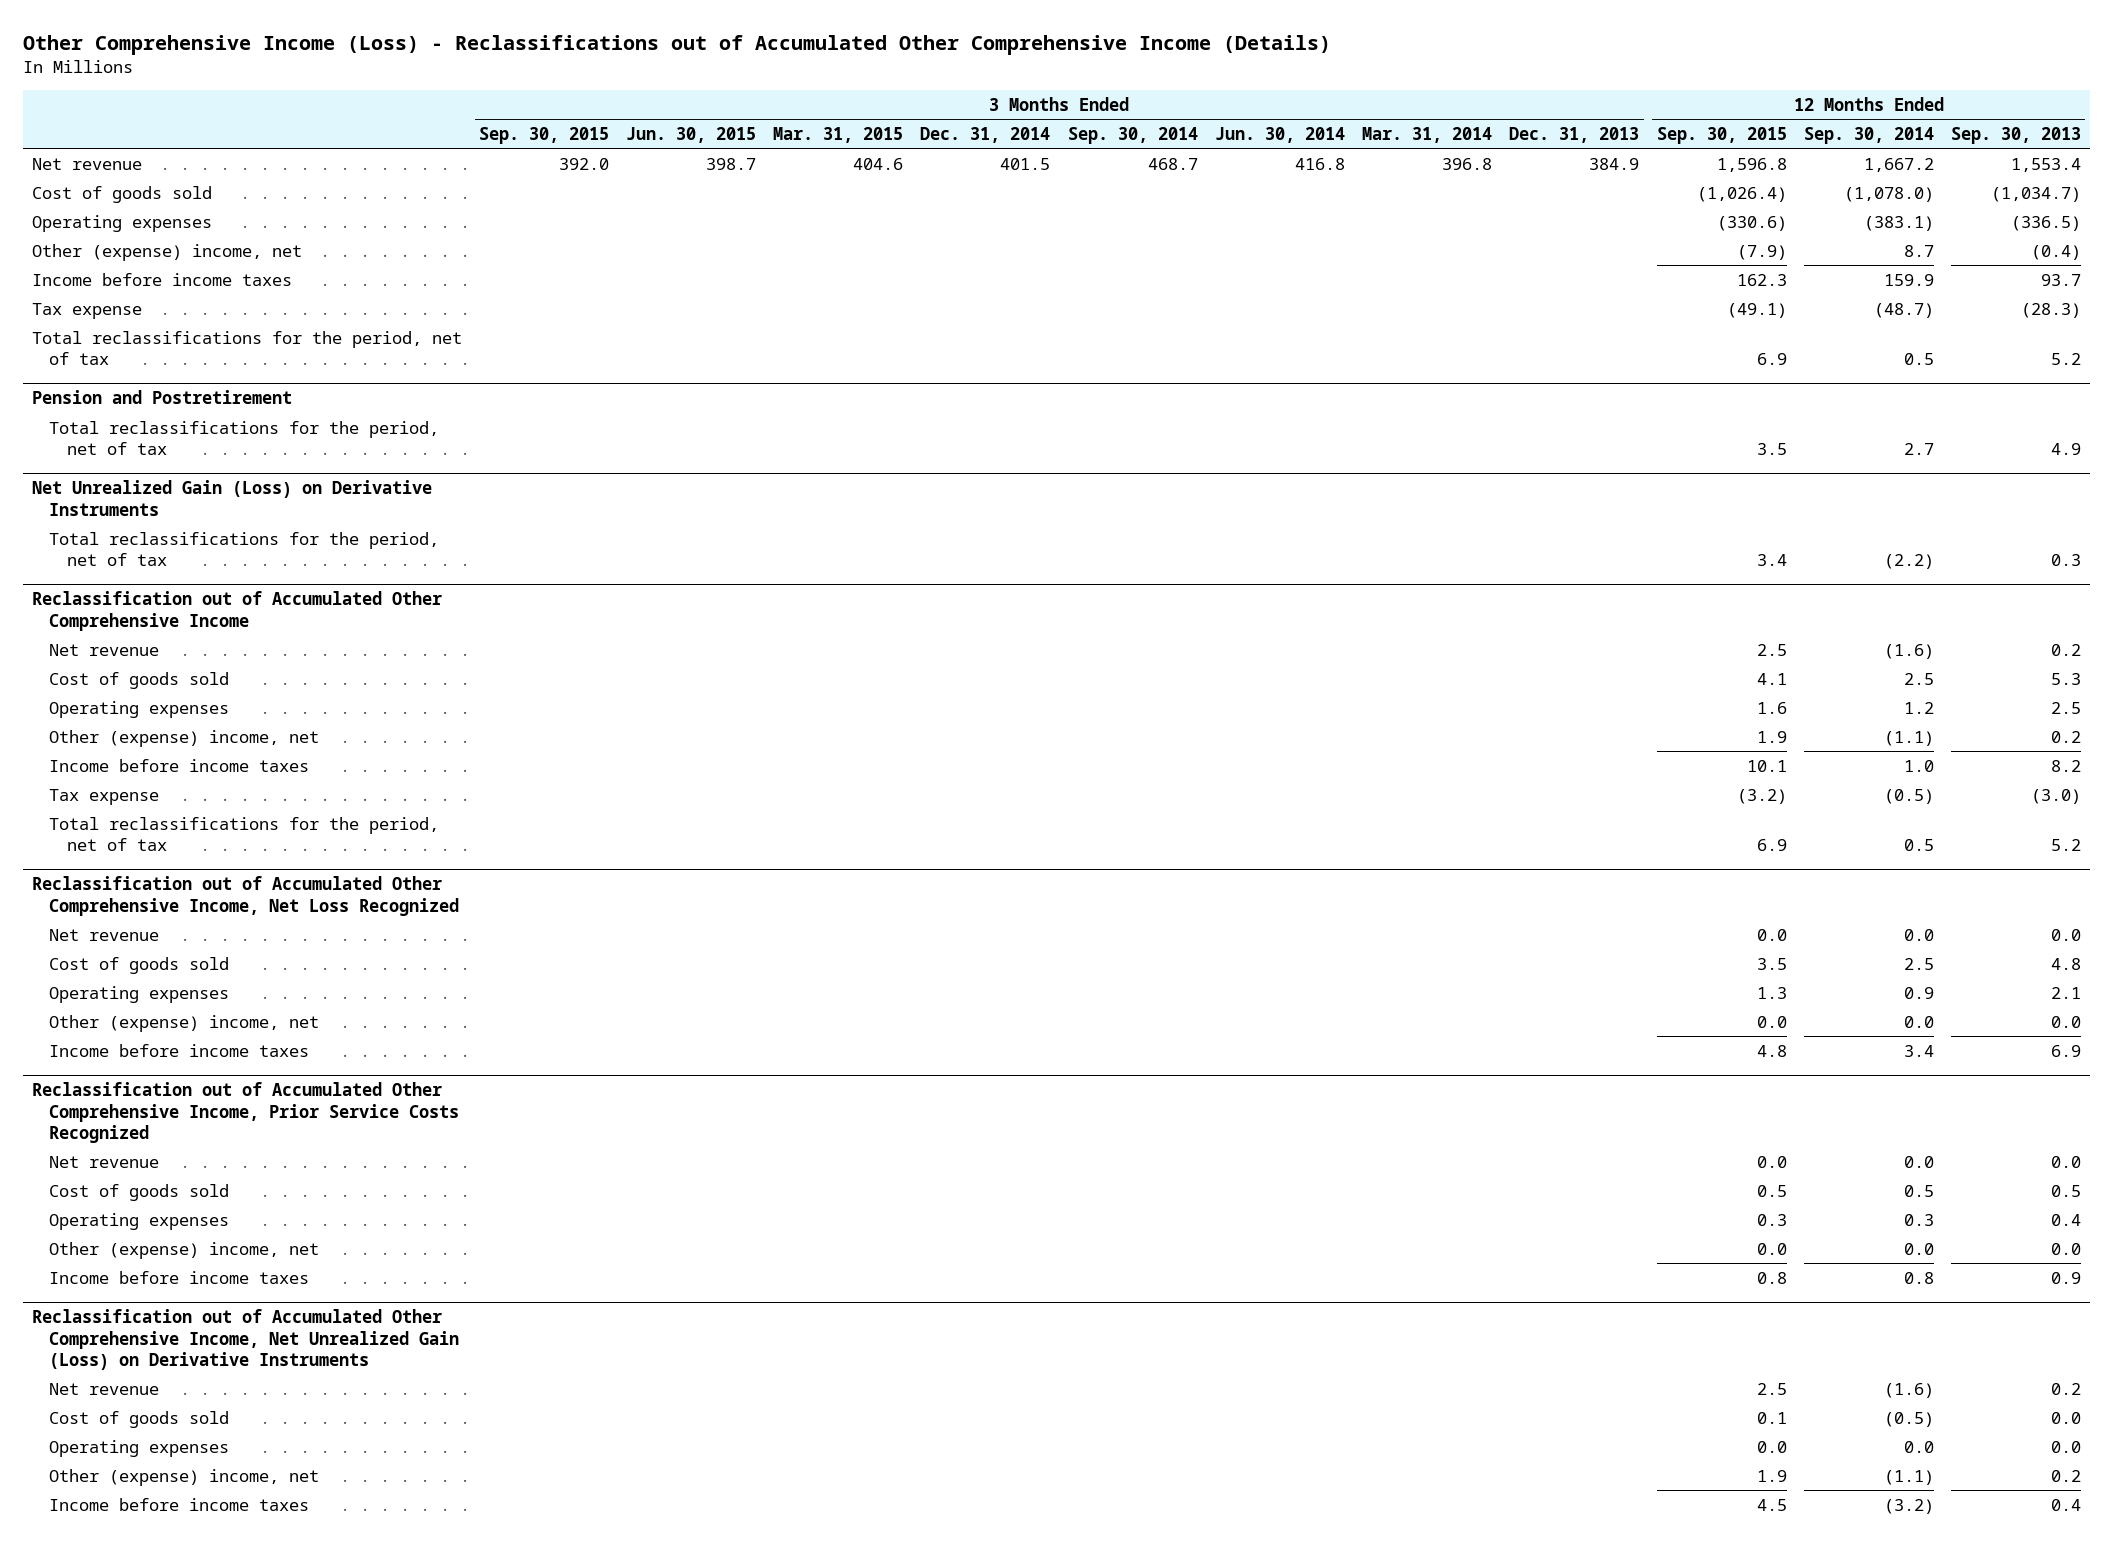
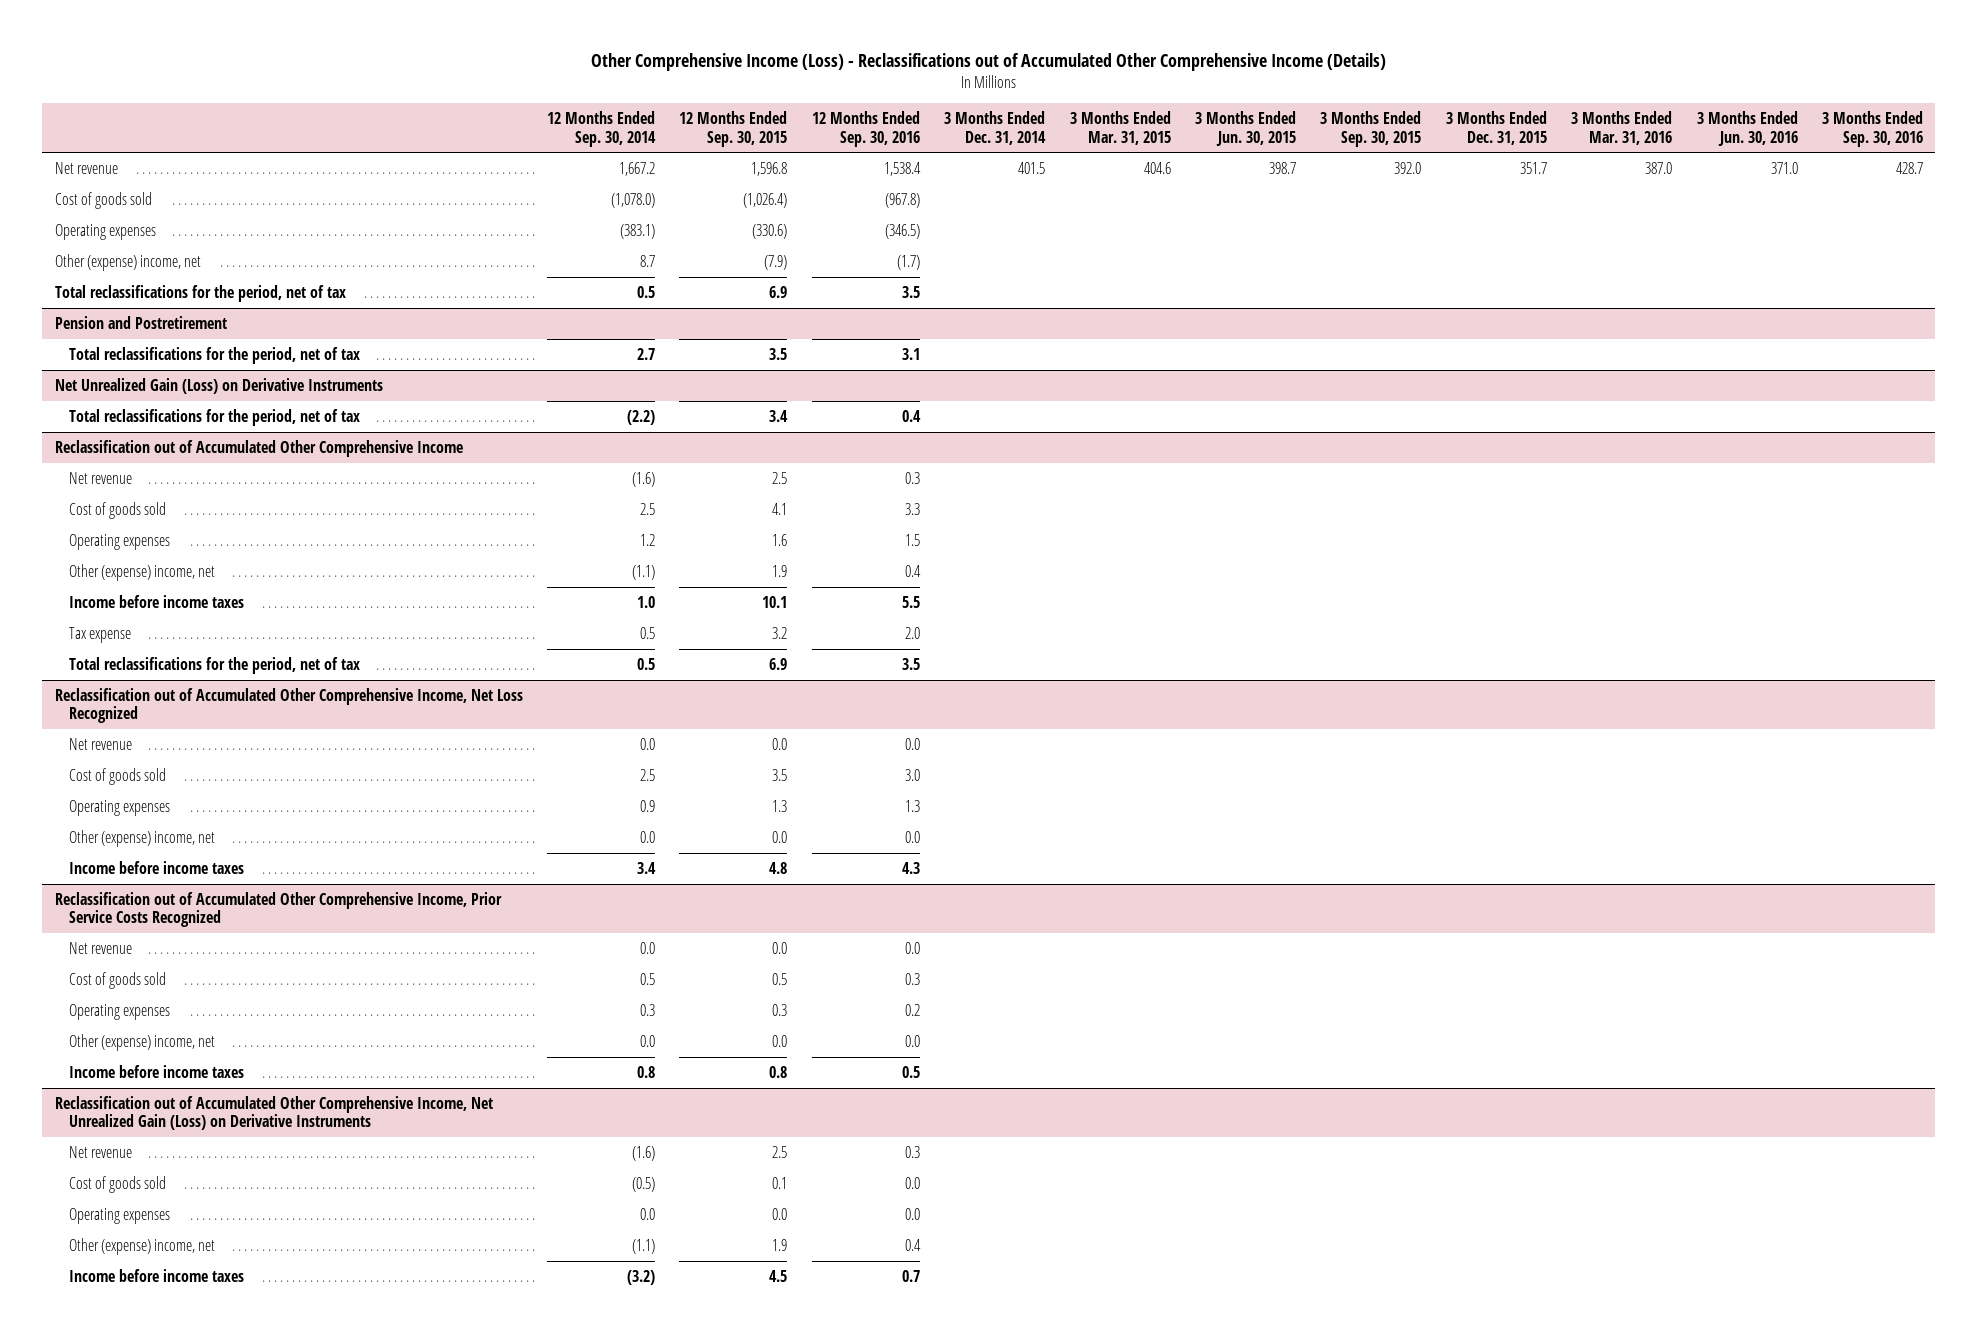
[1067,126,1198,144] Sep. 30, 2014 -> none
[1214,126,1345,143] Jun. 30, 2014 -> none
[1362,126,1493,143] Mar. 31, 2014 -> none
[1509,126,1640,143] Dec. 31, 2013 -> none
[1950,126,2081,144] Sep. 30, 2013 -> none
none -> [811,111,920,147] 12 Months Ended Sep. 30, 2016
none -> [1445,111,1547,145] 3 Months Ended Dec. 31, 2015
none -> [1571,111,1673,145] 3 Months Ended Mar. 31, 2016
none -> [1696,111,1798,146] 3 Months Ended Jun. 30, 2016
none -> [1822,111,1924,147] 3 Months Ended Sep. 30, 2016
[31,272,292,286] Income before income taxes -> none
[31,302,142,319] Tax expense -> none
[1736,788,1787,804] (3.2) -> [772,626,788,639] 3.2
[1883,788,1934,804] (0.5) -> [640,626,656,639] 0.5

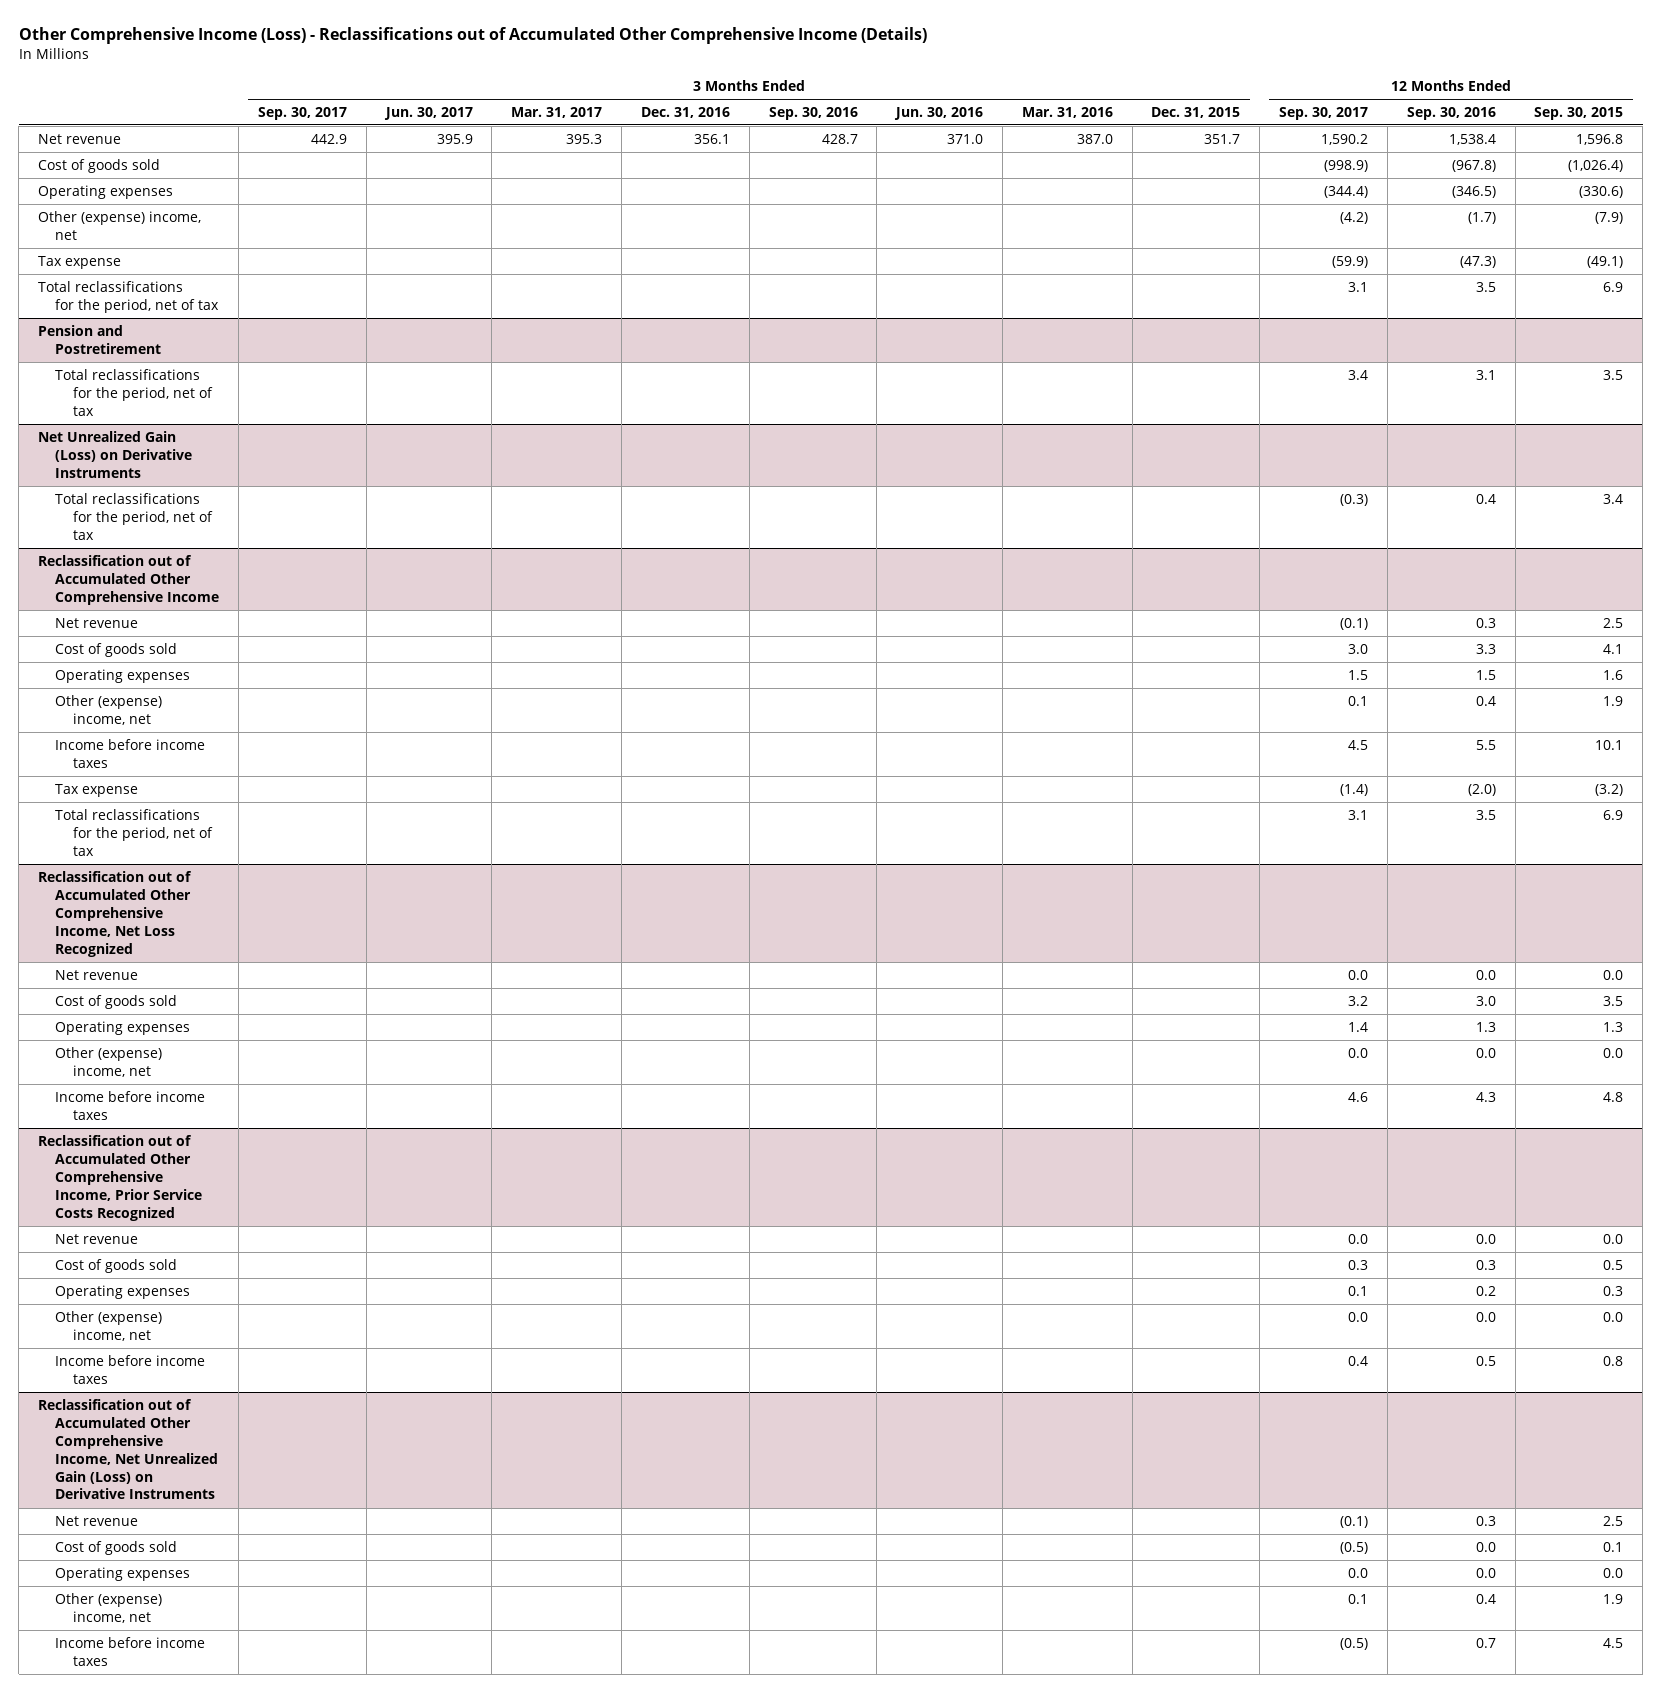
[547,111,657,147] 12 Months Ended Sep. 30, 2014 -> none
[944,111,1047,145] 3 Months Ended Dec. 31, 2014 -> none
[1069,111,1171,145] 3 Months Ended Mar. 31, 2015 -> none
[1195,111,1297,146] 3 Months Ended Jun. 30, 2015 -> none
[1320,111,1422,147] 3 Months Ended Sep. 30, 2015 -> none
none -> [258,106,348,120] Sep. 30, 2017
none -> [383,106,473,120] Jun. 30, 2017
none -> [511,106,603,118] Mar. 31, 2017
none -> [640,106,730,118] Dec. 31, 2016
none -> [1279,106,1369,120] Sep. 30, 2017
none -> [38,255,122,269] Tax expense
[772,626,788,639] 3.2 -> [1595,783,1624,796] (3.2)
[904,626,920,639] 2.0 -> [1467,783,1496,796] (2.0)

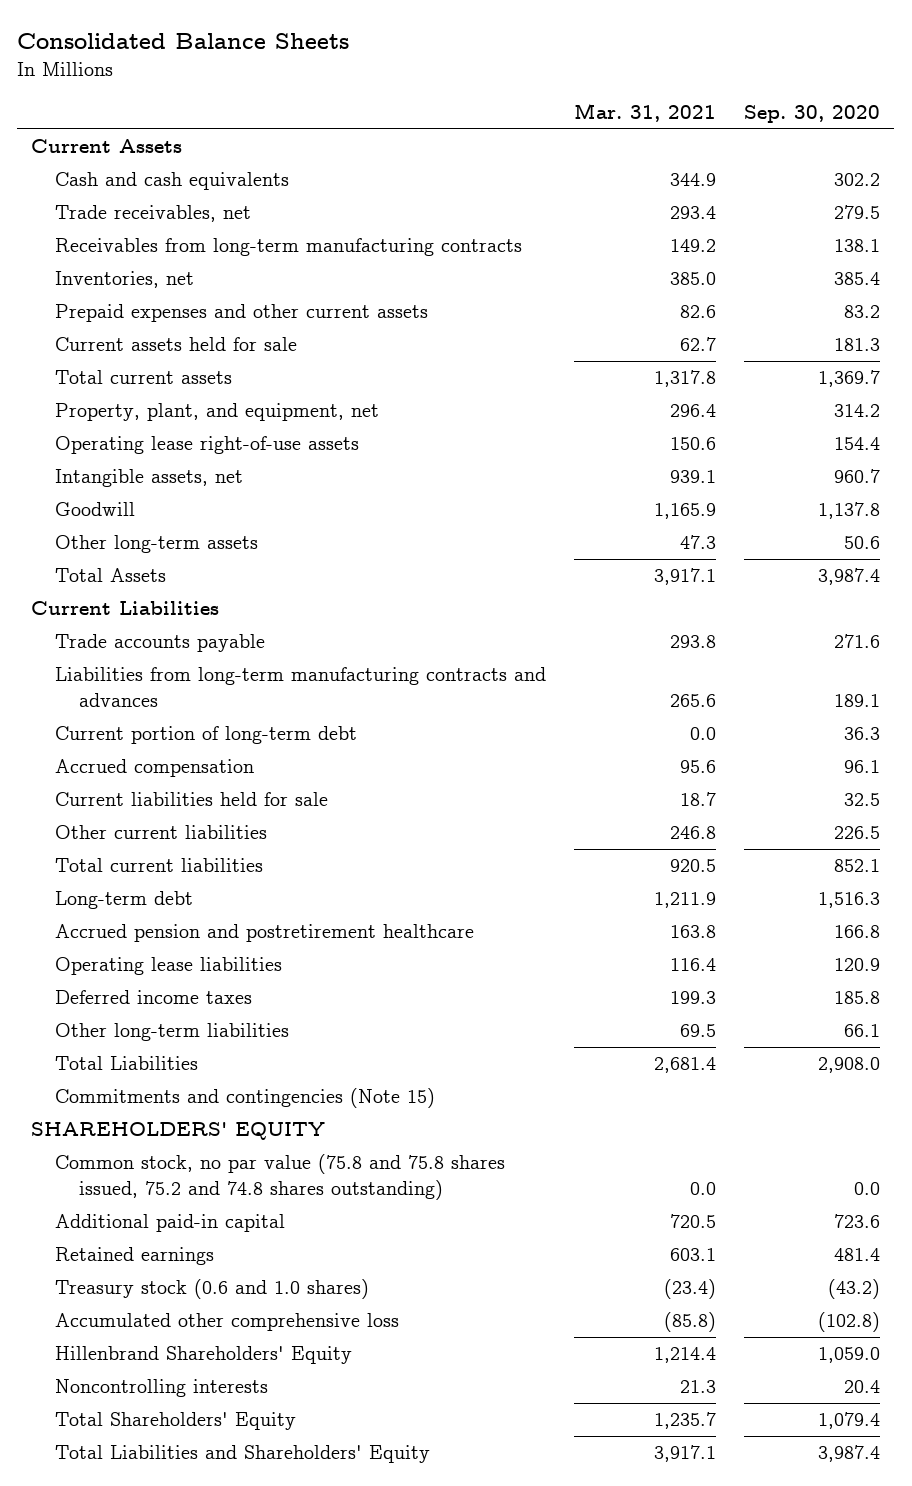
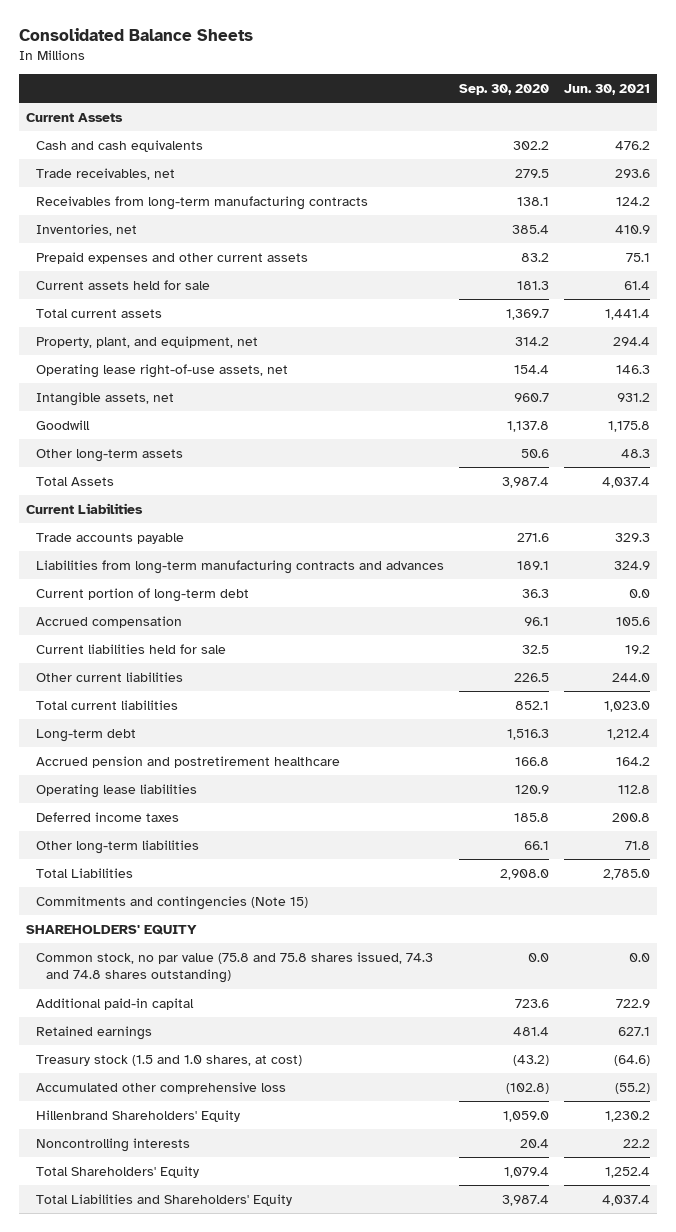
[574,103,717,123] Mar. 31, 2021 -> none
none -> [563,84,650,96] Jun. 30, 2021
[55,436,360,455] Operating lease right-of-use assets -> [36,364,289,379] Operating lease right-of-use assets, net
[55,1154,506,1201] Common stock, no par value (75.8 and 75.8 shares issued, 75.2 and 74.8 shares outstanding) -> [36,952,434,984] Common stock, no par value (75.8 and 75.8 shares issued, 74.3 and 74.8 shares outstanding)
[55,1279,370,1300] Treasury stock (0.6 and 1.0 shares) -> [36,1055,303,1067] Treasury stock (1.5 and 1.0 shares, at cost)

